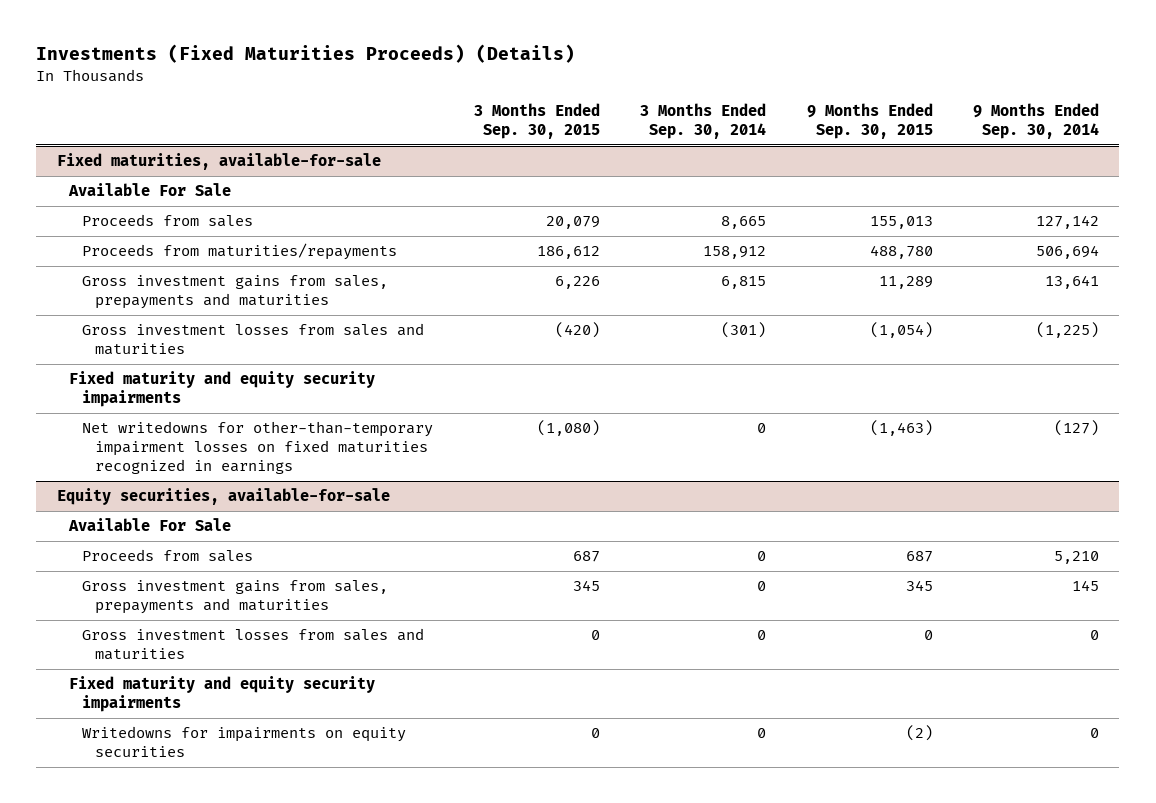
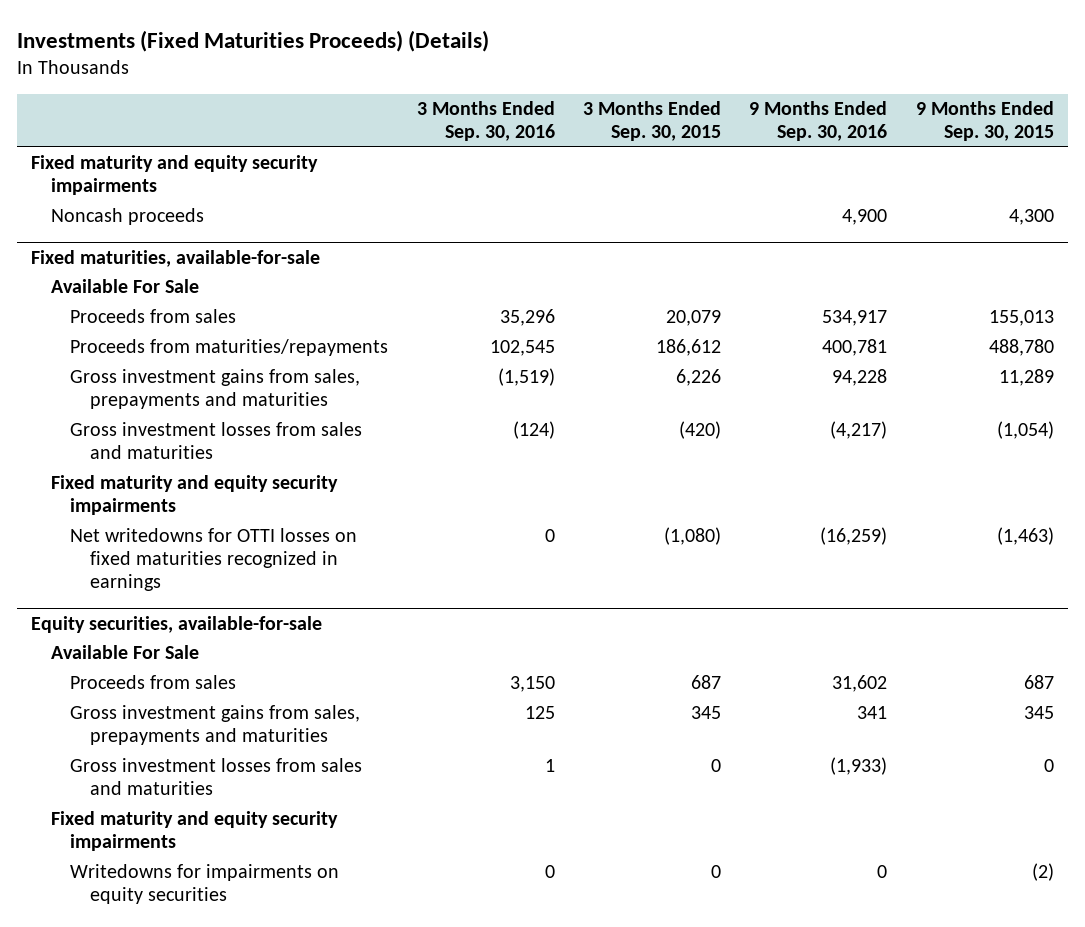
[640,103,767,140] 3 Months Ended Sep. 30, 2014 -> none
[973,103,1100,140] 9 Months Ended Sep. 30, 2014 -> none
none -> [416,101,555,142] 3 Months Ended Sep. 30, 2016
none -> [749,101,888,142] 9 Months Ended Sep. 30, 2016
none -> [31,155,319,196] Fixed maturity and equity security impairments
none -> [50,208,204,226] Noncash proceeds
[82,421,434,475] Net writedowns for other-than-temporary impairment losses on fixed maturities recognized in earnings -> [70,528,358,592] Net writedowns for OTTI losses on fixed maturities recognized in earnings

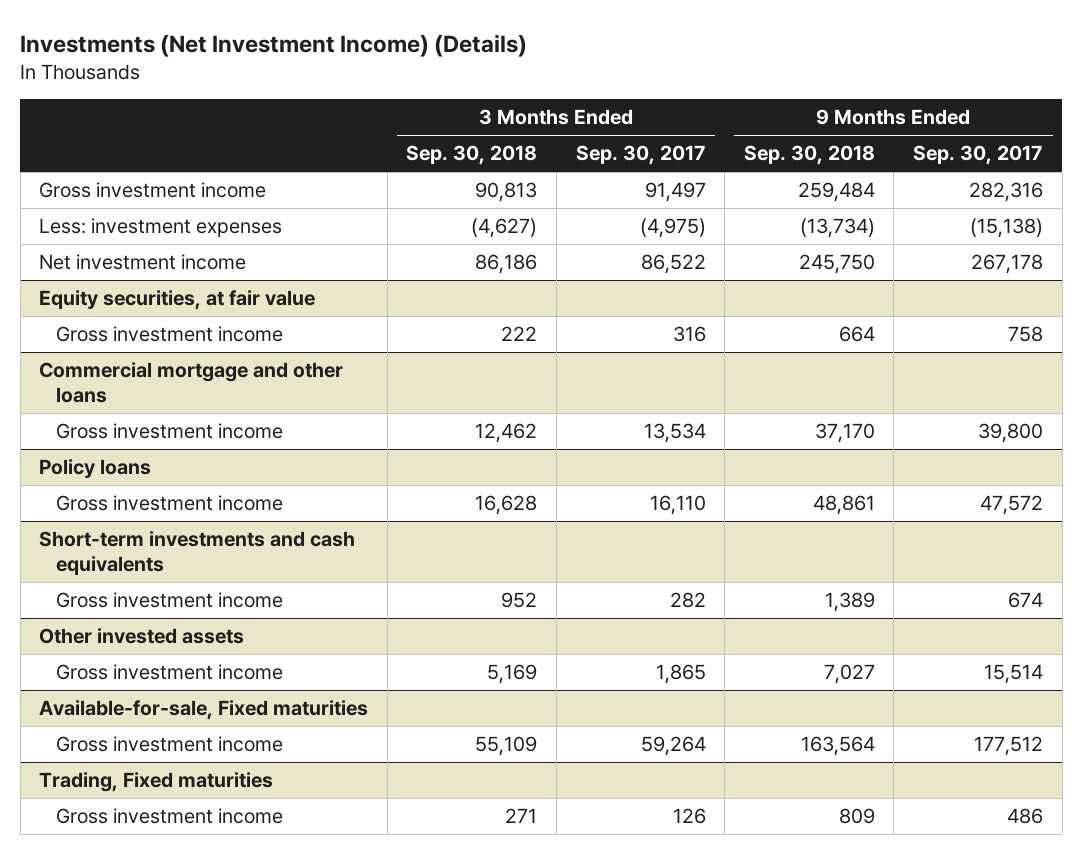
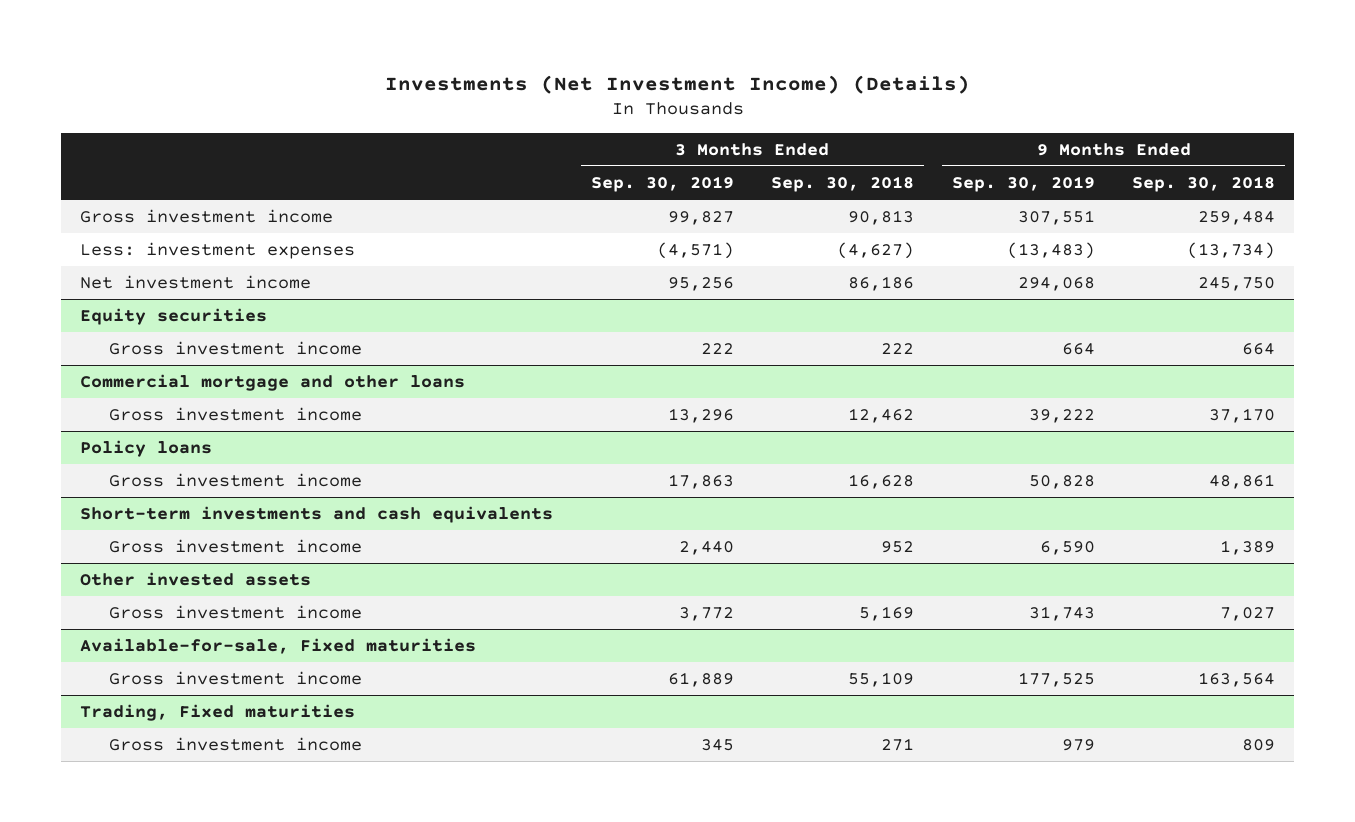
[575,145,706,166] Sep. 30, 2017 -> none
[913,145,1044,166] Sep. 30, 2017 -> none
none -> [590,175,734,192] Sep. 30, 2019
none -> [951,175,1095,192] Sep. 30, 2019
[39,290,316,311] Equity securities, at fair value -> [79,307,267,325] Equity securities

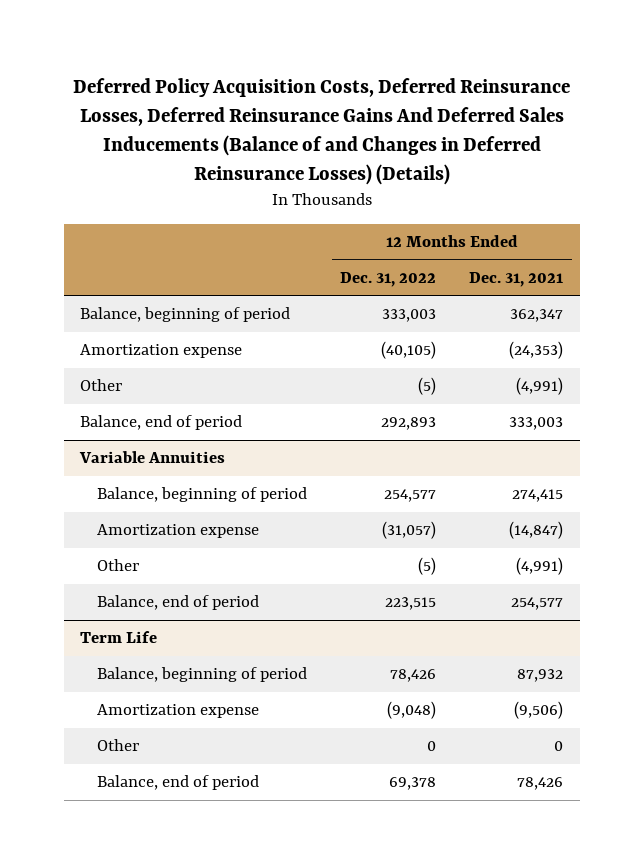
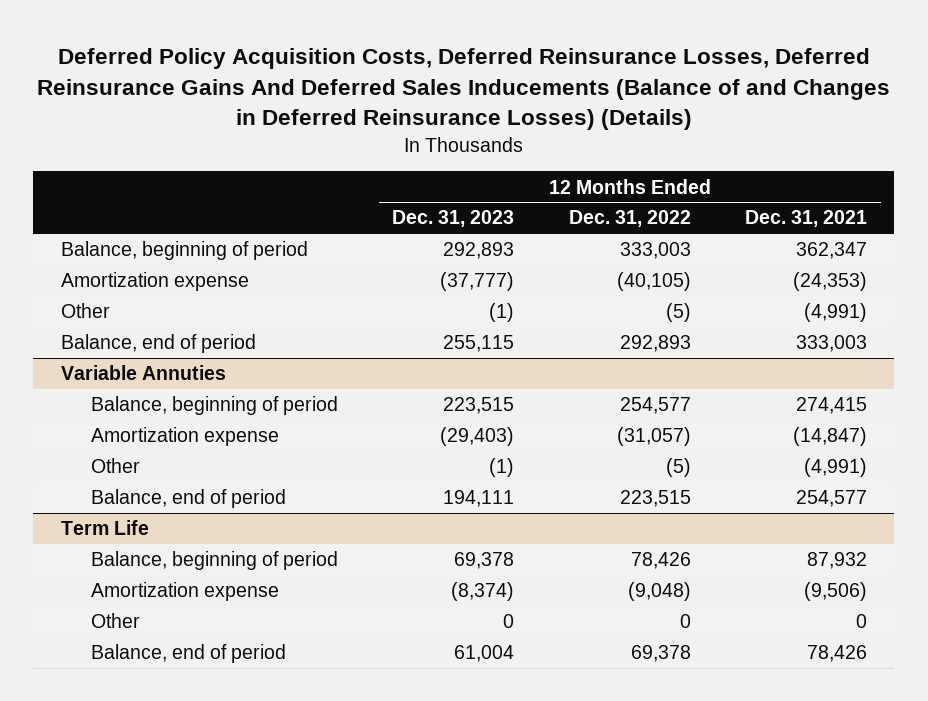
none -> [392,210,515,228] Dec. 31, 2023
[79,451,226,464] Variable Annuities -> [60,365,226,381] Variable Annuties

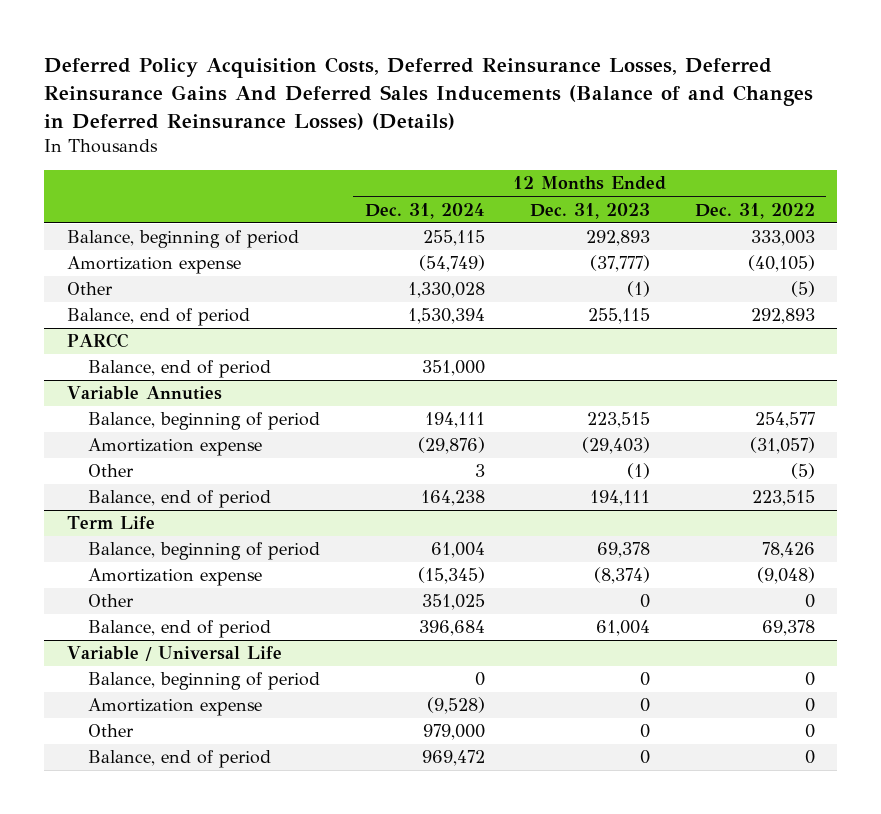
[744,210,867,228] Dec. 31, 2021 -> none
none -> [364,202,485,219] Dec. 31, 2024
none -> [66,333,129,349] PARCC
none -> [87,360,271,379] Balance, end of period
none -> [66,646,282,662] Variable / Universal Life
none -> [87,672,320,691] Balance, beginning of period
none -> [87,698,262,717] Amortization expense
none -> [87,724,134,738] Other
none -> [87,750,271,769] Balance, end of period

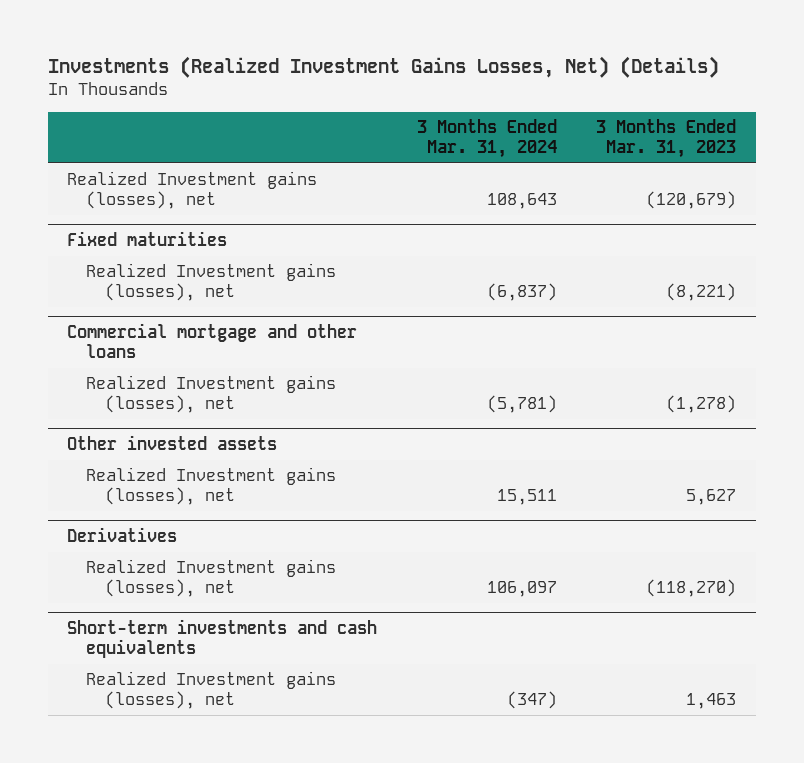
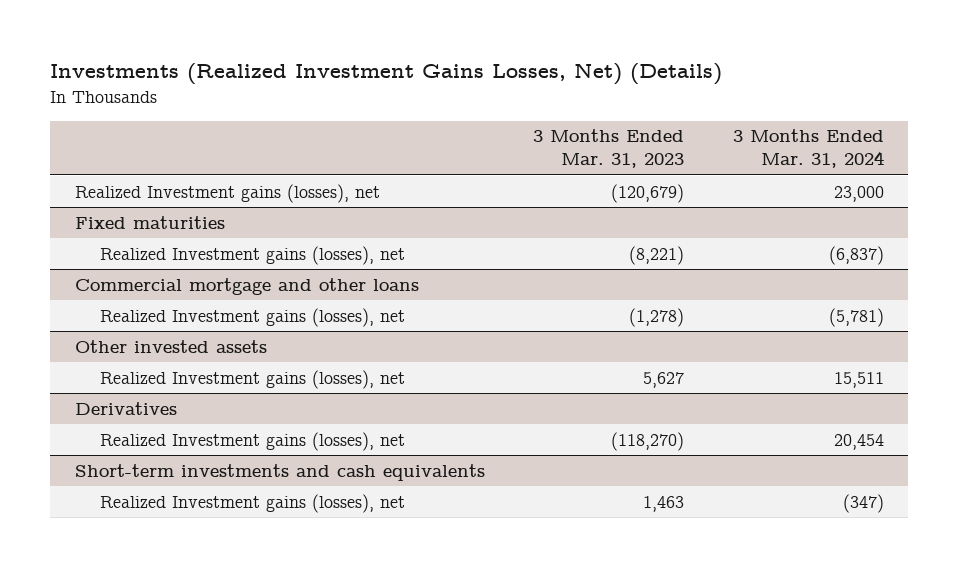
[486,193,557,210] 108,643 -> [834,185,885,202] 23,000
[486,581,557,598] 106,097 -> [834,433,885,450] 20,454

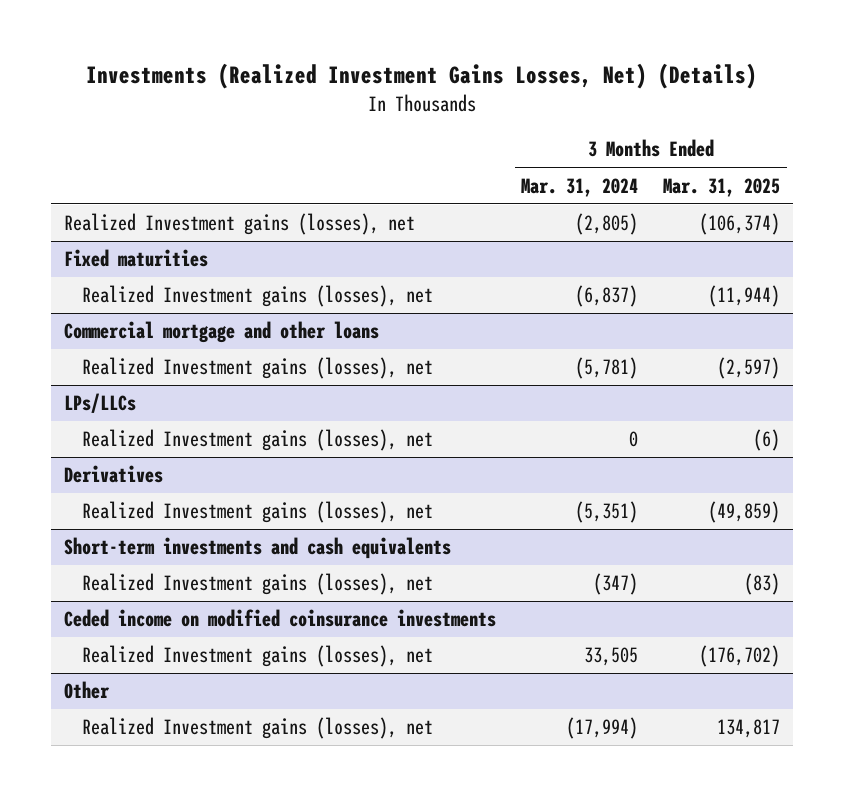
[533,129,685,169] 3 Months Ended Mar. 31, 2023 -> none
none -> [663,177,781,197] Mar. 31, 2025
[834,185,885,202] 23,000 -> [575,213,639,236] (2,805)
[74,339,267,353] Other invested assets -> [63,393,136,414] LPs/LLCs
[834,371,885,388] 15,511 -> [629,431,639,448] 0
[834,433,885,450] 20,454 -> [575,501,639,524] (5,351)
none -> [63,609,496,628] Ceded income on modified coinsurance investments
none -> [82,645,434,668] Realized Investment gains (losses), net
none -> [63,681,110,700] Other
none -> [82,717,434,740] Realized Investment gains (losses), net

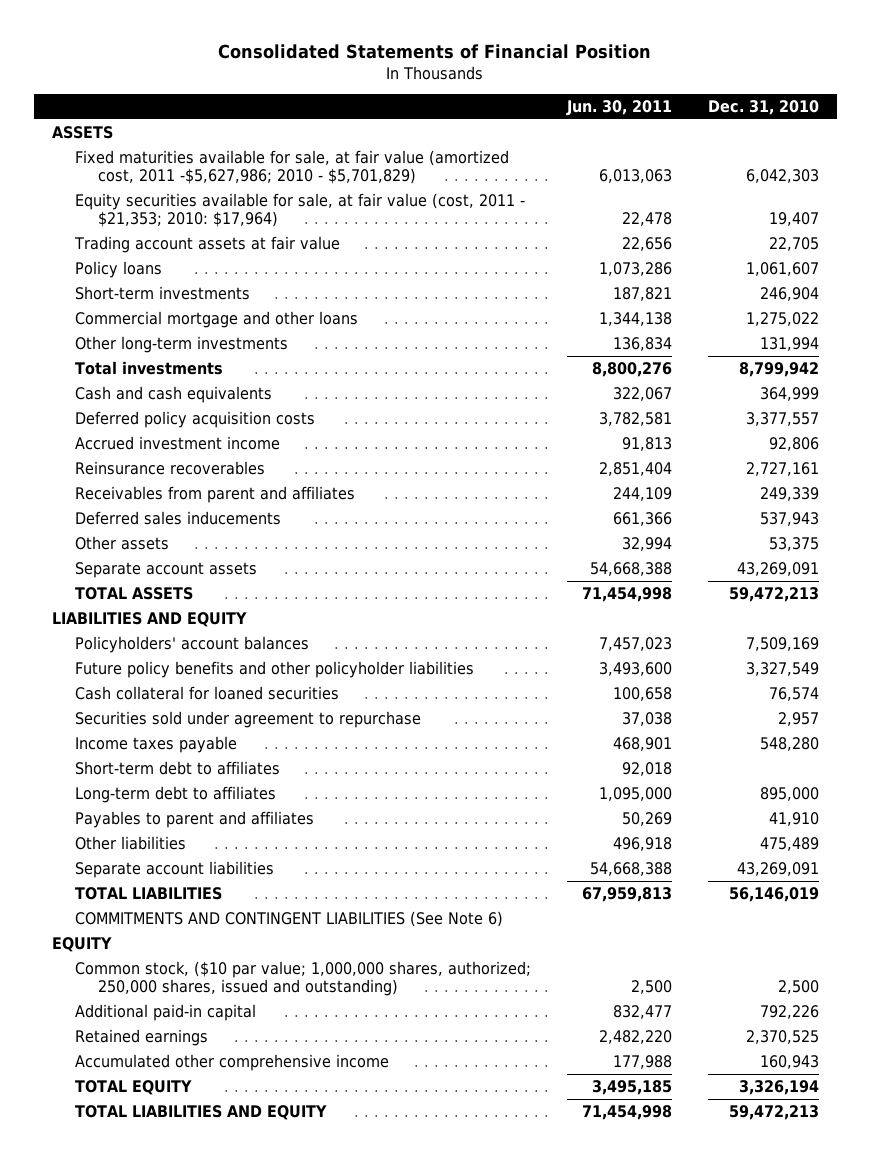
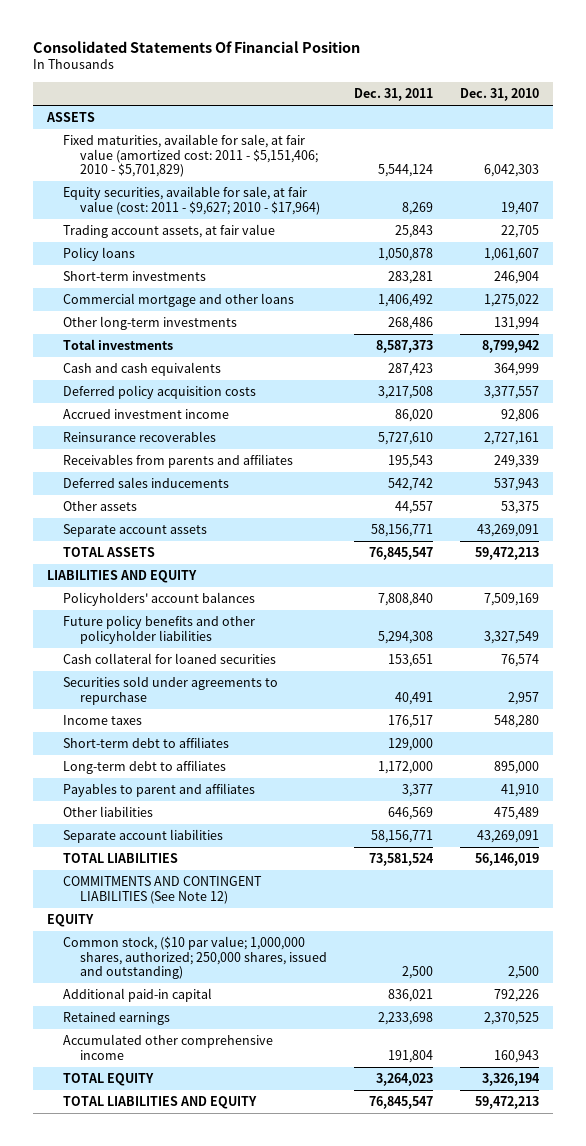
[218,43,652,59] Consolidated Statements of Financial Position -> [33,40,361,53] Consolidated Statements Of Financial Position
[565,99,672,116] Jun. 30, 2011 -> none
none -> [354,88,434,102] Dec. 31, 2011
[74,149,509,185] Fixed maturities available for sale, at fair value (amortized cost, 2011 -$5,627,986; 2010 - $5,701,829) -> [63,134,319,178] Fixed maturities, available for sale, at fair value (amortized cost: 2011 - $5,151,406; 2010 - $5,701,829)
[74,192,525,228] Equity securities available for sale, at fair value (cost, 2011 - $21,353; 2010: $17,964) -> [63,186,321,215] Equity securities, available for sale, at fair value (cost: 2011 - $9,627; 2010 - $17,964)
[73,235,340,253] Trading account assets at fair value -> [63,224,276,239] Trading account assets, at fair value
[74,485,355,503] Receivables from parent and affiliates -> [63,454,294,469] Receivables from parents and affiliates
[74,710,421,728] Securities sold under agreement to repurchase -> [63,676,279,705] Securities sold under agreements to repurchase
[74,735,237,753] Income taxes payable -> [63,715,143,726] Income taxes
[74,910,503,927] COMMITMENTS AND CONTINGENT LIABILITIES (See Note 6) -> [63,876,263,904] COMMITMENTS AND CONTINGENT LIABILITIES (See Note 12)

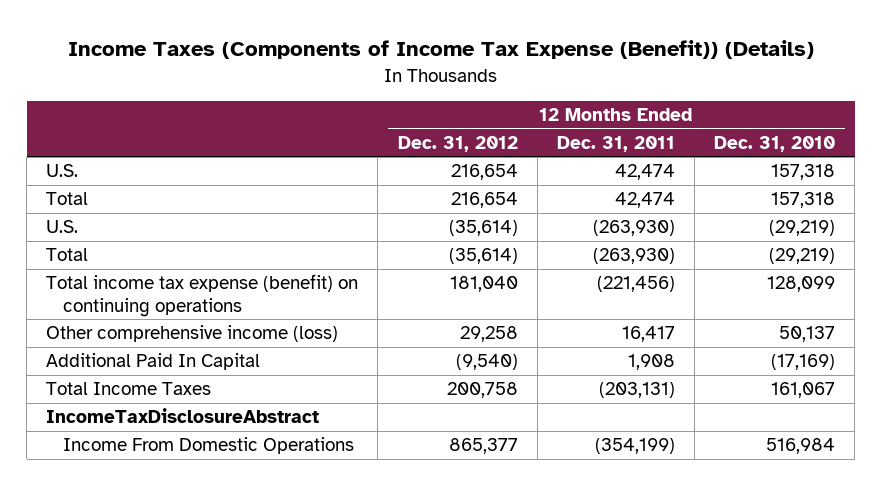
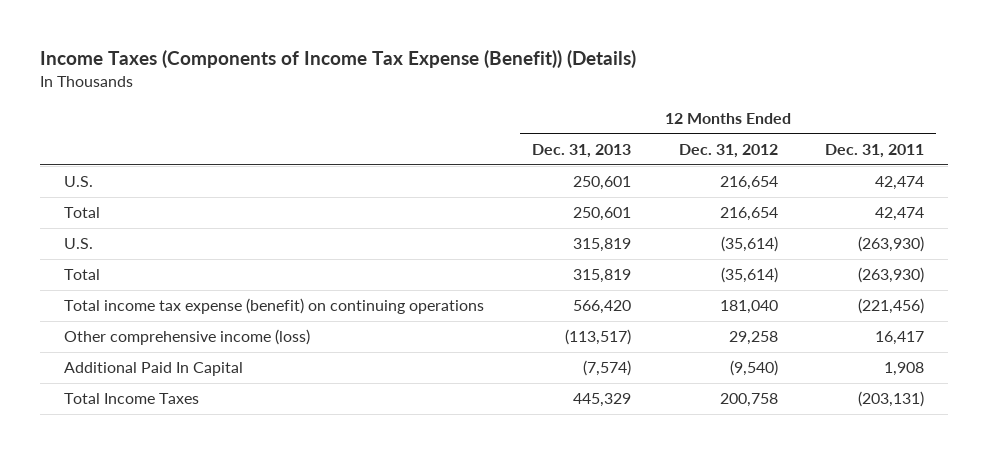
[714,135,836,152] Dec. 31, 2010 -> none
none -> [531,143,631,158] Dec. 31, 2013
[46,408,320,424] IncomeTaxDisclosureAbstract -> none
[63,437,355,455] Income From Domestic Operations -> none

